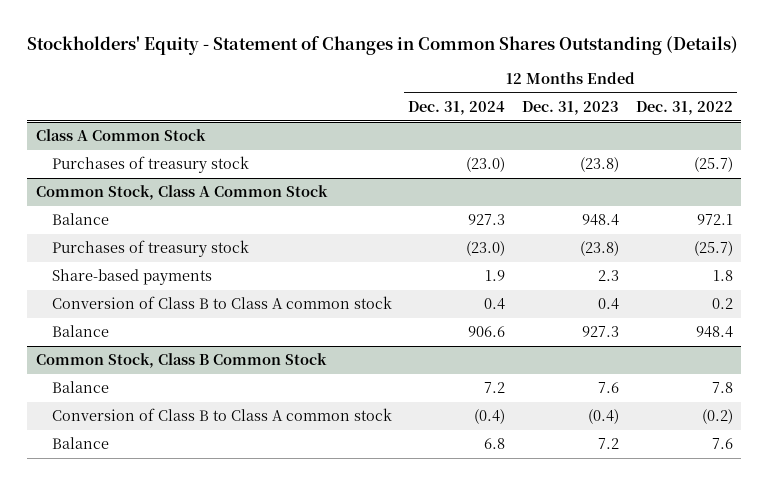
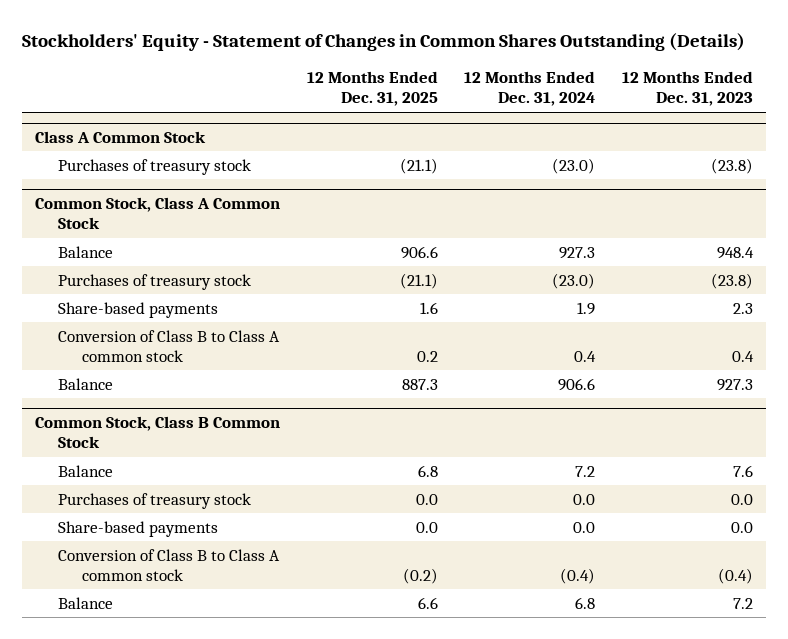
[635,100,733,115] Dec. 31, 2022 -> none
none -> [306,71,438,107] 12 Months Ended Dec. 31, 2025
none -> [58,492,252,509] Purchases of treasury stock
none -> [58,520,219,537] Share-based payments

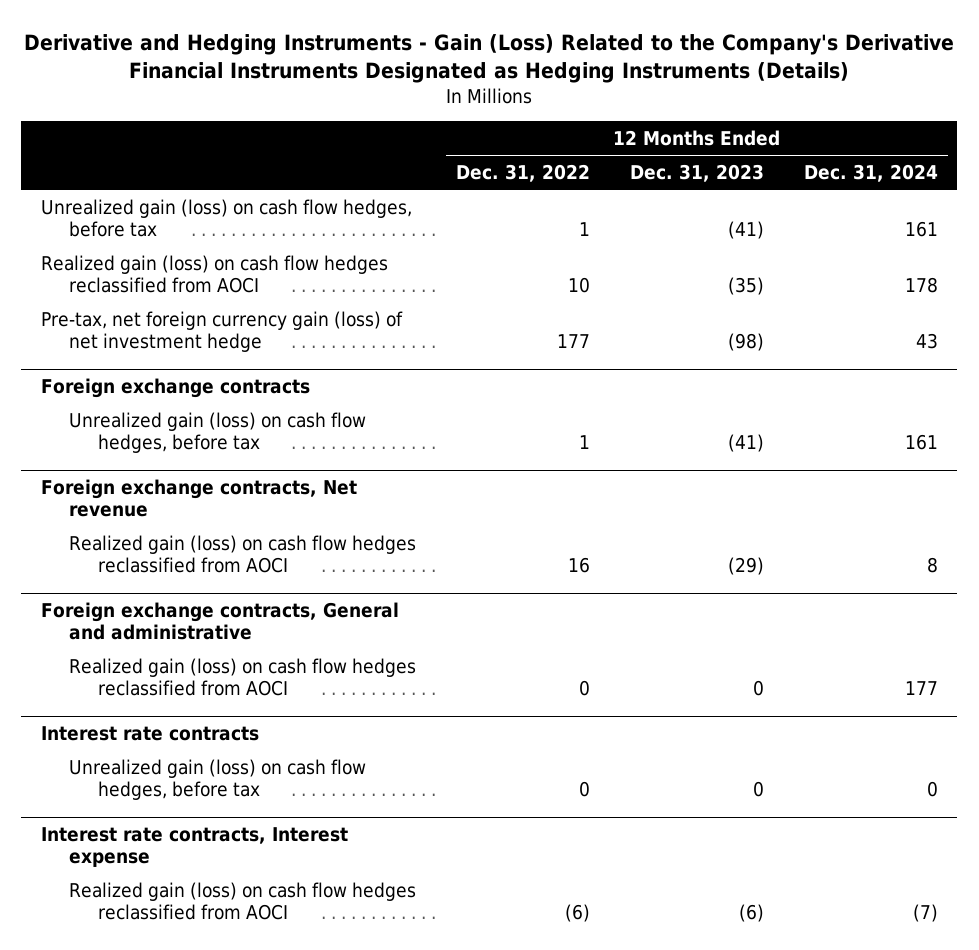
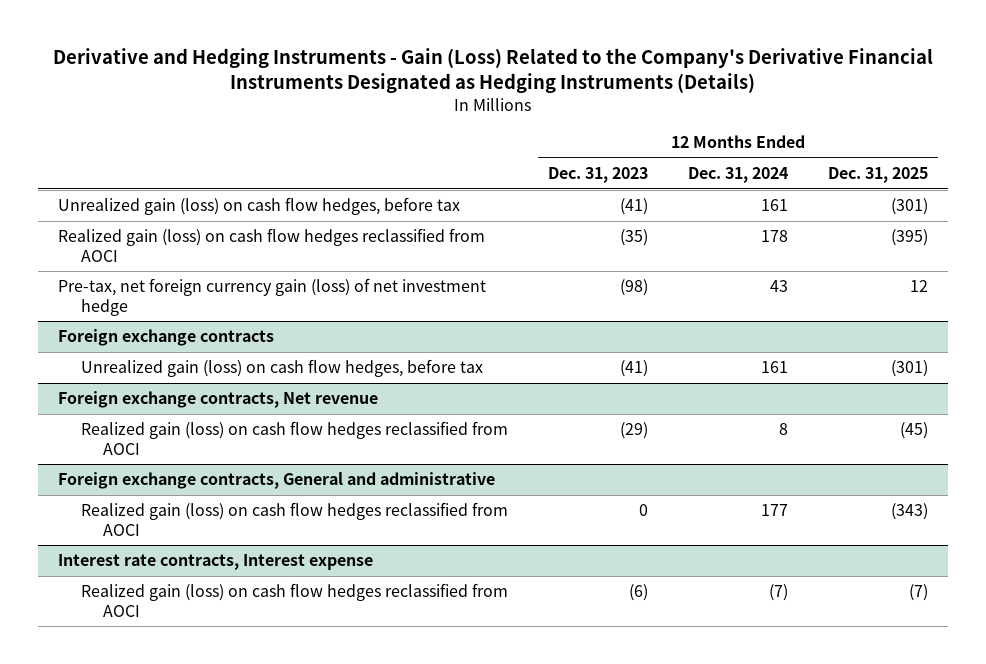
[456,163,591,182] Dec. 31, 2022 -> none
none -> [828,167,929,184] Dec. 31, 2025
[41,725,260,741] Interest rate contracts -> none
[69,758,367,800] Unrealized gain (loss) on cash flow hedges, before tax -> none

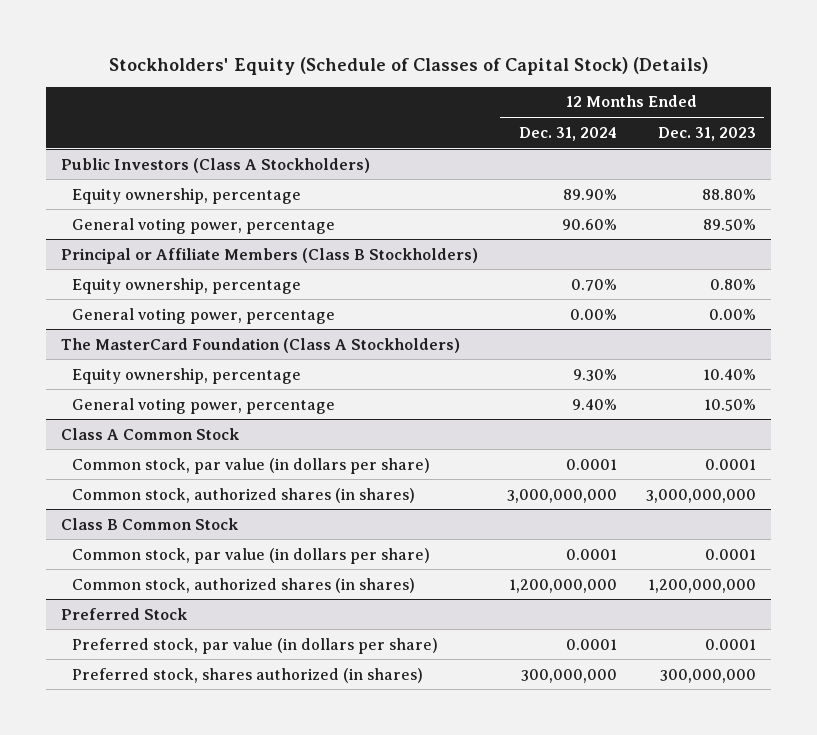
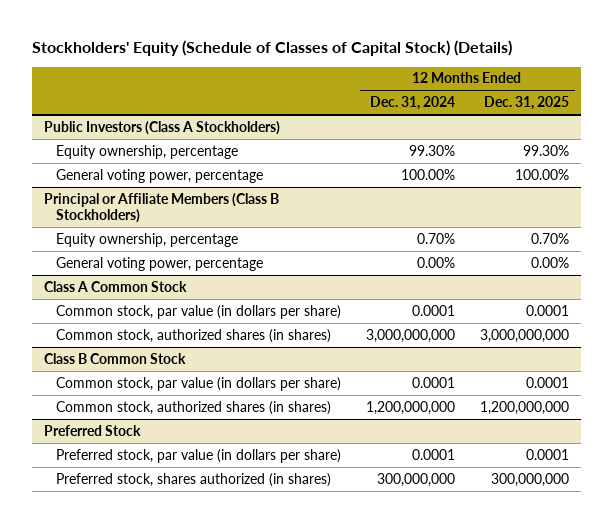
[658,126,757,141] Dec. 31, 2023 -> none
none -> [483,96,569,111] Dec. 31, 2025
[563,188,618,200] 89.90% -> [409,144,456,156] 99.30%
[562,218,618,230] 90.60% -> [401,168,456,180] 100.00%
[60,337,460,353] The MasterCard Foundation (Class A Stockholders) -> none
[72,367,302,384] Equity ownership, percentage -> none
[72,397,336,414] General voting power, percentage -> none

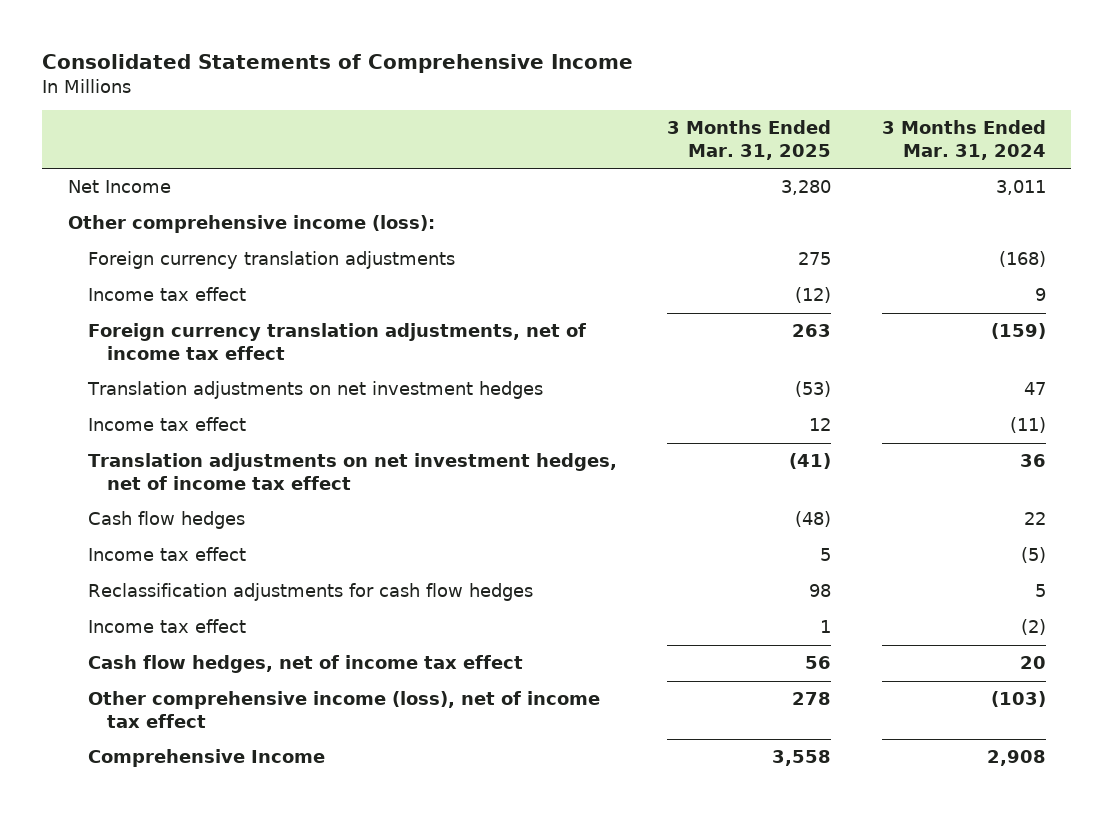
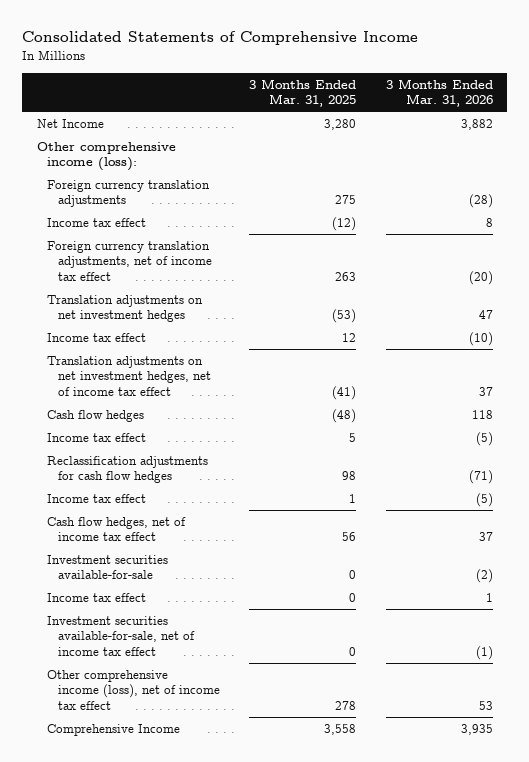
[882,120,1047,160] 3 Months Ended Mar. 31, 2024 -> none
none -> [385,78,493,108] 3 Months Ended Mar. 31, 2026
none -> [47,555,169,580] Investment securities available-for-sale
none -> [47,593,147,603] Income tax effect
none -> [47,616,195,656] Investment securities available-for-sale, net of income tax effect

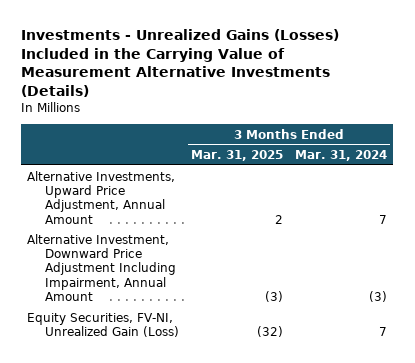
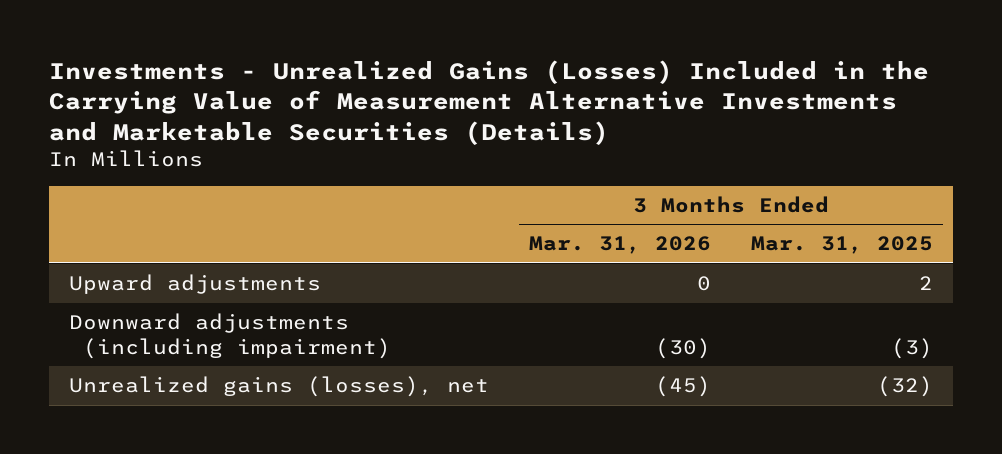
[21,29,340,97] Investments - Unrealized Gains (Losses) Included in the Carrying Value of Measurement Alternative Investments (Details) -> [48,60,929,145] Investments - Unrealized Gains (Losses) Included in the Carrying Value of Measurement Alternative Investments and Marketable Securities (Details)
[295,149,388,161] Mar. 31, 2024 -> none
none -> [529,236,712,255] Mar. 31, 2026
[27,312,180,337] Equity Securities, FV-NI, Unrealized Gain (Loss) -> none
[27,170,176,224] Alternative Investments, Upward Price Adjustment, Annual Amount -> [68,274,321,295] Upward adjustments
[27,233,177,302] Alternative Investment, Downward Price Adjustment Including Impairment, Annual Amount -> [68,313,391,359] Downward adjustments (including impairment)
none -> [68,376,489,398] Unrealized gains (losses), net

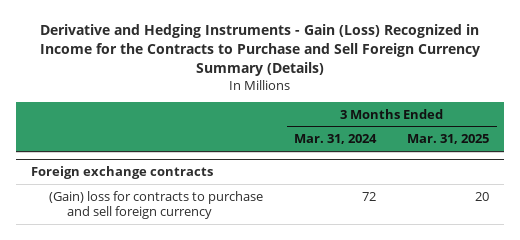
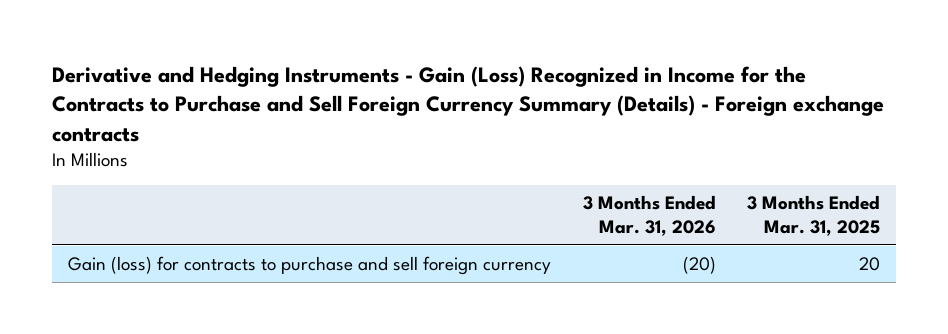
[40,24,481,77] Derivative and Hedging Instruments - Gain (Loss) Recognized in Income for the Contracts to Purchase and Sell Foreign Currency Summary (Details) -> [52,65,885,142] Derivative and Hedging Instruments - Gain (Loss) Recognized in Income for the Contracts to Purchase and Sell Foreign Currency Summary (Details) - Foreign exchange contracts
[294,134,378,145] Mar. 31, 2024 -> none
none -> [582,195,716,236] 3 Months Ended Mar. 31, 2026
[31,166,214,180] Foreign exchange contracts -> none
[49,190,264,220] (Gain) loss for contracts to purchase and sell foreign currency -> [67,256,551,276] Gain (loss) for contracts to purchase and sell foreign currency

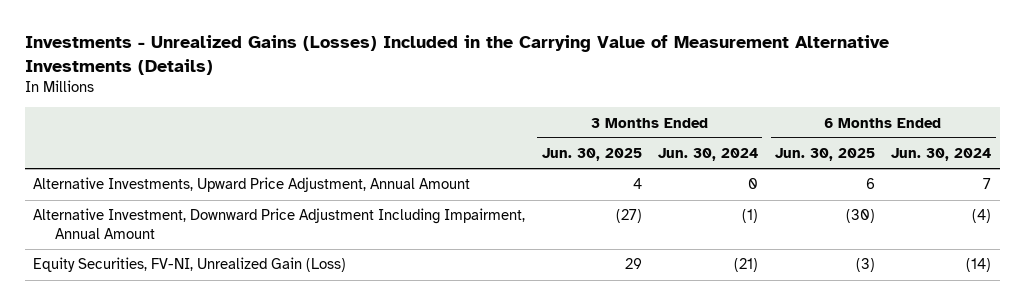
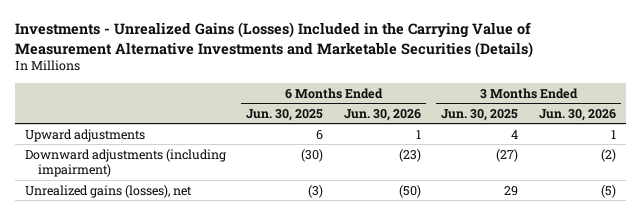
[24,35,889,75] Investments - Unrealized Gains (Losses) Included in the Carrying Value of Measurement Alternative Investments (Details) -> [14,22,533,58] Investments - Unrealized Gains (Losses) Included in the Carrying Value of Measurement Alternative Investments and Marketable Securities (Details)
[658,148,759,162] Jun. 30, 2024 -> none
[891,148,992,162] Jun. 30, 2024 -> none
none -> [343,108,421,121] Jun. 30, 2026
none -> [539,108,617,121] Jun. 30, 2026
[32,177,470,193] Alternative Investments, Upward Price Adjustment, Annual Amount -> [24,128,145,142] Upward adjustments
[32,208,525,239] Alternative Investment, Downward Price Adjustment Including Impairment, Annual Amount -> [24,148,226,178] Downward adjustments (including impairment)
[32,257,346,273] Equity Securities, FV-NI, Unrealized Gain (Loss) -> [24,184,192,198] Unrealized gains (losses), net

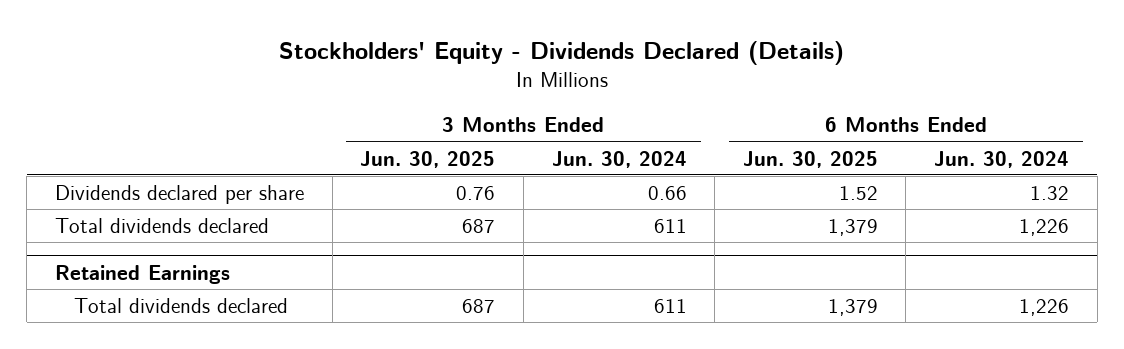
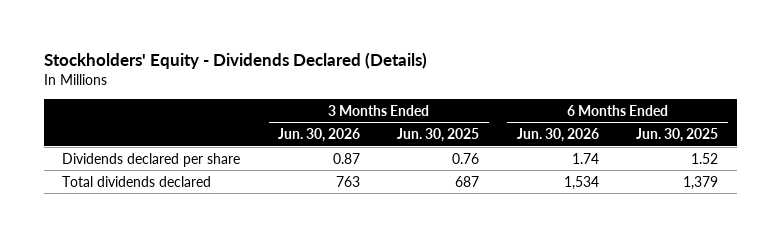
[551,150,687,168] Jun. 30, 2024 -> none
[934,150,1070,168] Jun. 30, 2024 -> none
none -> [277,128,360,143] Jun. 30, 2026
none -> [516,128,599,143] Jun. 30, 2026
[54,264,230,284] Retained Earnings -> none
[73,297,288,313] Total dividends declared -> none

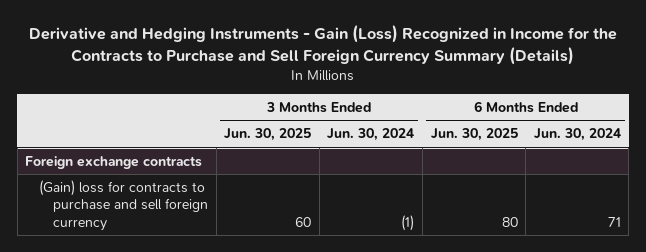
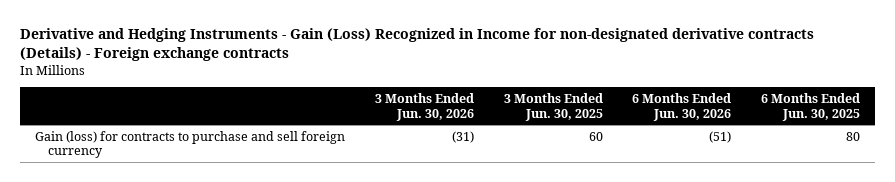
[29,25,618,65] Derivative and Hedging Instruments - Gain (Loss) Recognized in Income for the Contracts to Purchase and Sell Foreign Currency Summary (Details) -> [20,28,815,62] Derivative and Hedging Instruments - Gain (Loss) Recognized in Income for non-designated derivative contracts (Details) - Foreign exchange contracts
[327,128,415,142] Jun. 30, 2024 -> none
[533,128,621,142] Jun. 30, 2024 -> none
none -> [374,92,474,121] 3 Months Ended Jun. 30, 2026
none -> [632,92,732,121] 6 Months Ended Jun. 30, 2026
[25,155,203,169] Foreign exchange contracts -> none
[39,179,209,232] (Gain) loss for contracts to purchase and sell foreign currency -> [35,130,346,159] Gain (loss) for contracts to purchase and sell foreign currency

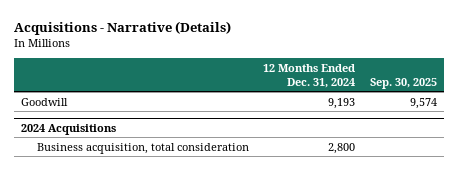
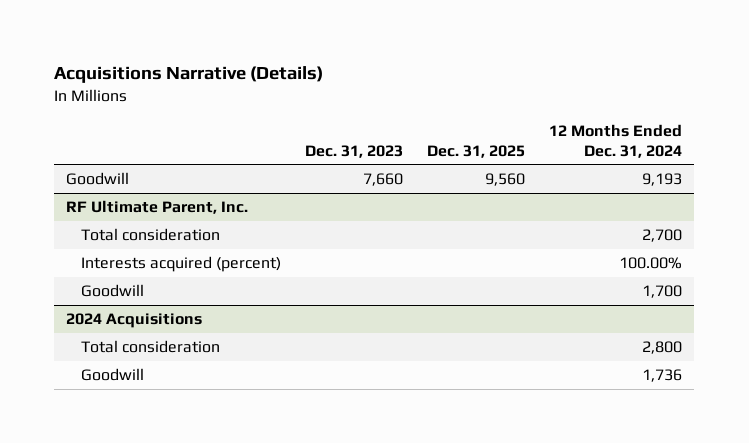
[14,20,232,35] Acquisitions - Narrative (Details) -> [54,66,324,84] Acquisitions Narrative (Details)
[369,77,437,89] Sep. 30, 2025 -> none
none -> [304,144,403,158] Dec. 31, 2023
none -> [427,144,526,158] Dec. 31, 2025
none -> [66,200,249,215] RF Ultimate Parent, Inc.
none -> [80,228,220,242] Total consideration
none -> [80,256,281,273] Interests acquired (percent)
none -> [80,284,144,298] Goodwill
[36,142,249,154] Business acquisition, total consideration -> [80,340,220,354] Total consideration
none -> [80,368,144,382] Goodwill

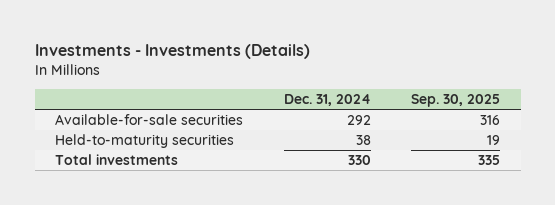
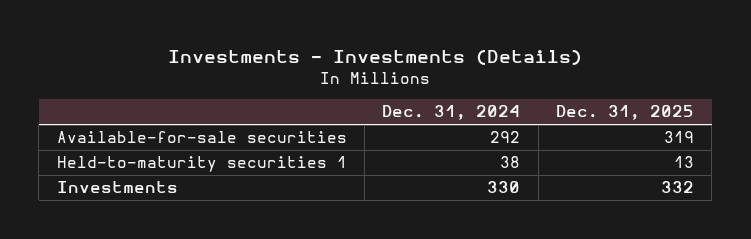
[411,94,501,108] Sep. 30, 2025 -> none
none -> [556,105,695,121] Dec. 31, 2025
[55,134,235,149] Held-to-maturity securities -> [56,156,347,173] Held-to-maturity securities 1
[55,154,179,166] Total investments -> [56,181,178,194] Investments

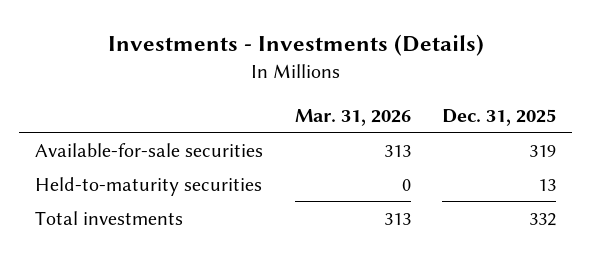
[382,105,521,121] Dec. 31, 2024 -> none
none -> [294,108,411,126] Mar. 31, 2026
[56,156,347,173] Held-to-maturity securities 1 -> [35,176,263,196] Held-to-maturity securities
[56,181,178,194] Investments -> [35,210,184,225] Total investments

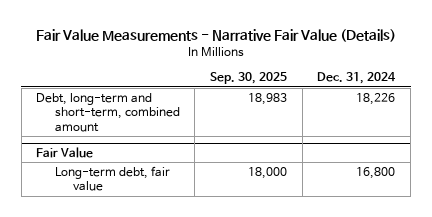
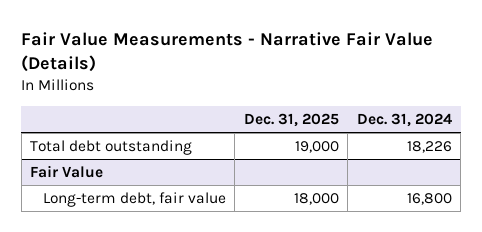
[210,72,288,85] Sep. 30, 2025 -> none
none -> [243,113,339,128] Dec. 31, 2025
[36,92,180,132] Debt, long-term and short-term, combined amount -> [29,140,192,156] Total debt outstanding

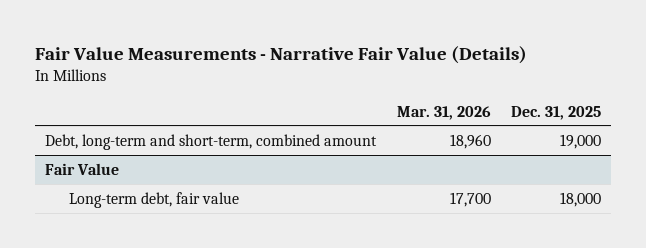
[356,113,452,128] Dec. 31, 2024 -> none
none -> [396,105,491,120] Mar. 31, 2026
[29,140,192,156] Total debt outstanding -> [45,133,378,150] Debt, long-term and short-term, combined amount

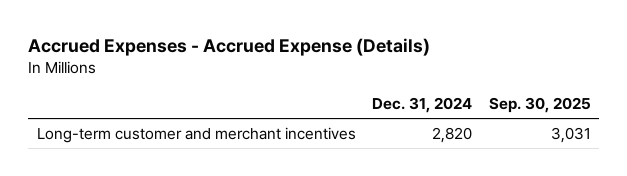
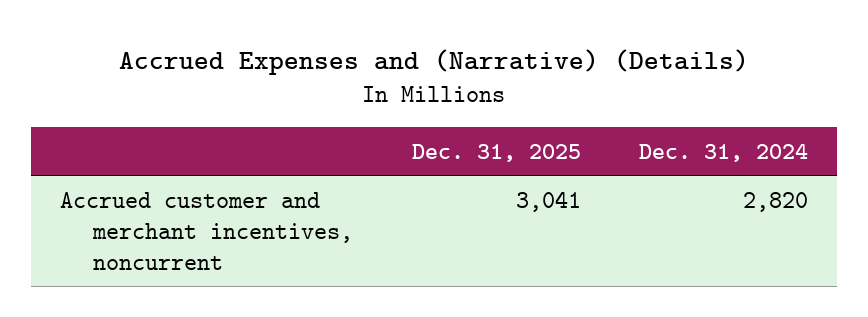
[28,38,431,57] Accrued Expenses - Accrued Expense (Details) -> [119,49,750,76] Accrued Expenses and (Narrative) (Details)
[488,97,591,114] Sep. 30, 2025 -> none
none -> [411,143,581,162] Dec. 31, 2025
[36,127,356,144] Long-term customer and merchant incentives -> [60,191,354,270] Accrued customer and merchant incentives, noncurrent

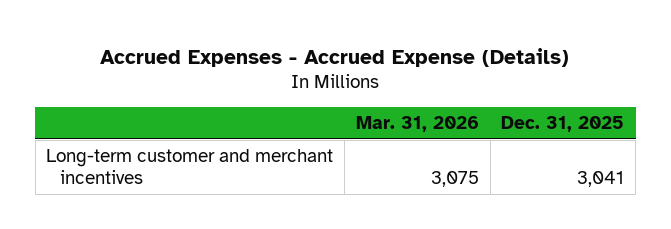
[119,49,750,76] Accrued Expenses and (Narrative) (Details) -> [100,47,570,67] Accrued Expenses - Accrued Expense (Details)
[638,143,808,162] Dec. 31, 2024 -> none
none -> [355,115,479,132] Mar. 31, 2026
[60,191,354,270] Accrued customer and merchant incentives, noncurrent -> [46,149,334,185] Long-term customer and merchant incentives

